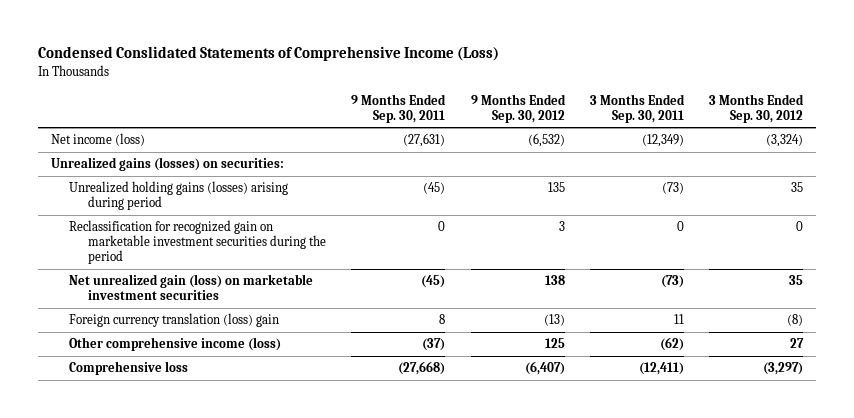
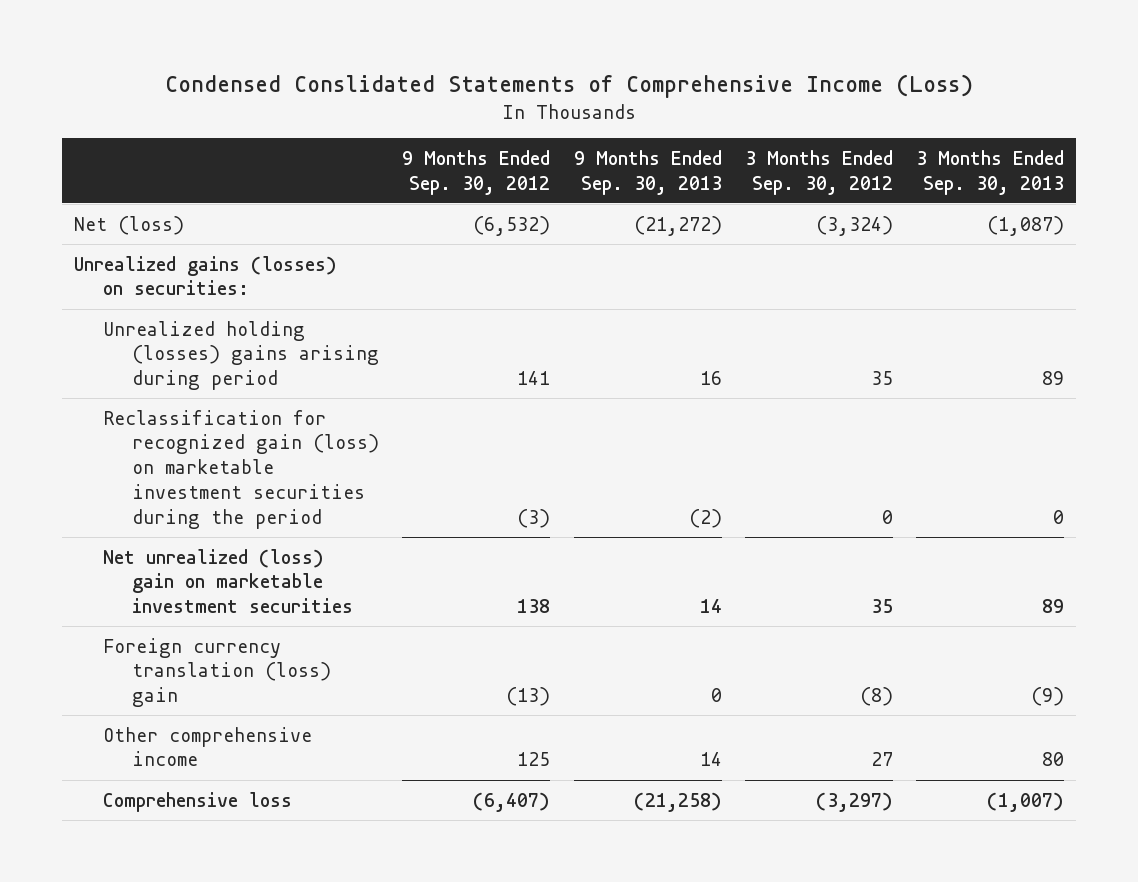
[351,93,447,123] 9 Months Ended Sep. 30, 2011 -> none
[590,93,686,123] 3 Months Ended Sep. 30, 2011 -> none
none -> [573,149,722,195] 9 Months Ended Sep. 30, 2013
none -> [916,149,1065,195] 3 Months Ended Sep. 30, 2013
[50,133,145,147] Net income (loss) -> [73,215,184,235] Net (loss)
[69,181,289,211] Unrealized holding gains (losses) arising during period -> [102,320,379,391] Unrealized holding (losses) gains arising during period
[547,182,565,193] 135 -> [517,371,551,386] 141
[69,220,327,265] Reclassification for recognized gain on marketable investment securities during the period -> [102,409,379,529] Reclassification for recognized gain (loss) on marketable investment securities during the period
[558,221,565,232] 3 -> [517,508,551,528] (3)
[69,274,314,301] Net unrealized gain (loss) on marketable investment securities -> [102,548,353,614] Net unrealized (loss) gain on marketable investment securities
[69,337,282,352] Other comprehensive income (loss) -> [102,726,312,767] Other comprehensive income

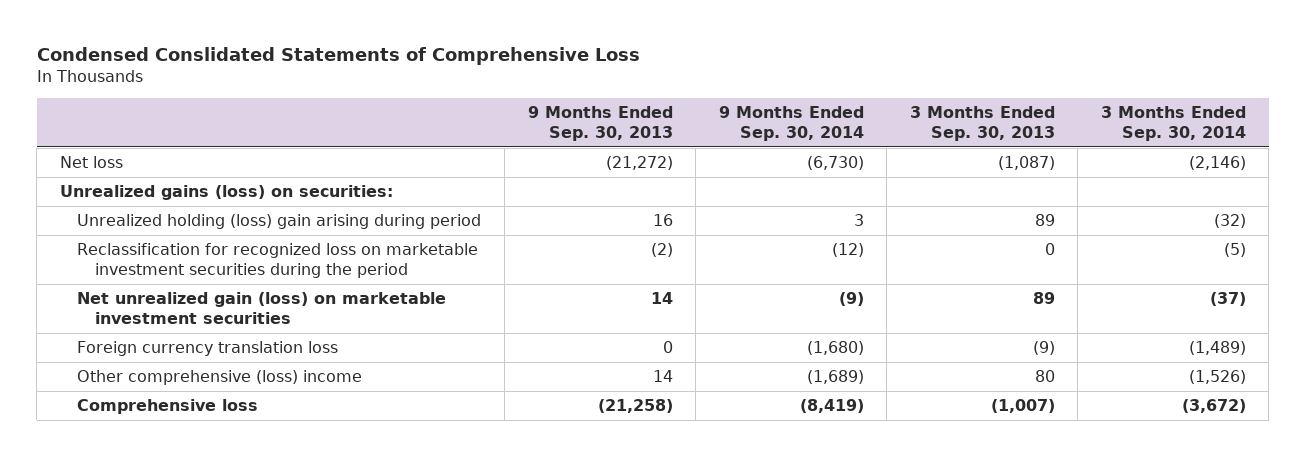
[165,74,974,99] Condensed Conslidated Statements of Comprehensive Income (Loss) -> [36,47,640,66] Condensed Conslidated Statements of Comprehensive Loss
[402,149,551,195] 9 Months Ended Sep. 30, 2012 -> none
[744,149,893,195] 3 Months Ended Sep. 30, 2012 -> none
none -> [718,106,864,141] 9 Months Ended Sep. 30, 2014
none -> [1100,106,1246,141] 3 Months Ended Sep. 30, 2014
[73,215,184,235] Net (loss) -> [59,156,123,169] Net loss
[73,255,337,296] Unrealized gains (losses) on securities: -> [59,185,393,201] Unrealized gains (loss) on securities:
[102,320,379,391] Unrealized holding (losses) gains arising during period -> [77,214,482,230] Unrealized holding (loss) gain arising during period
[102,409,379,529] Reclassification for recognized gain (loss) on marketable investment securities during the period -> [77,243,479,278] Reclassification for recognized loss on marketable investment securities during the period
[102,548,353,614] Net unrealized (loss) gain on marketable investment securities -> [77,292,447,324] Net unrealized gain (loss) on marketable investment securities
[102,637,331,708] Foreign currency translation (loss) gain -> [77,341,339,357] Foreign currency translation loss
[102,726,312,767] Other comprehensive income -> [77,370,363,386] Other comprehensive (loss) income

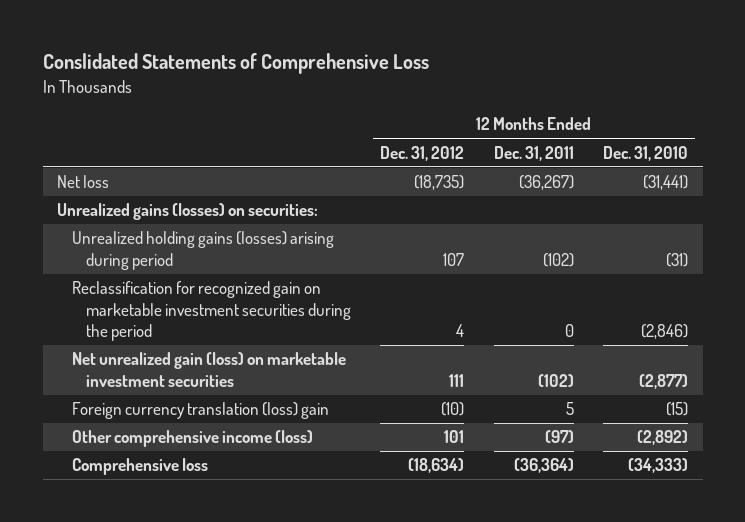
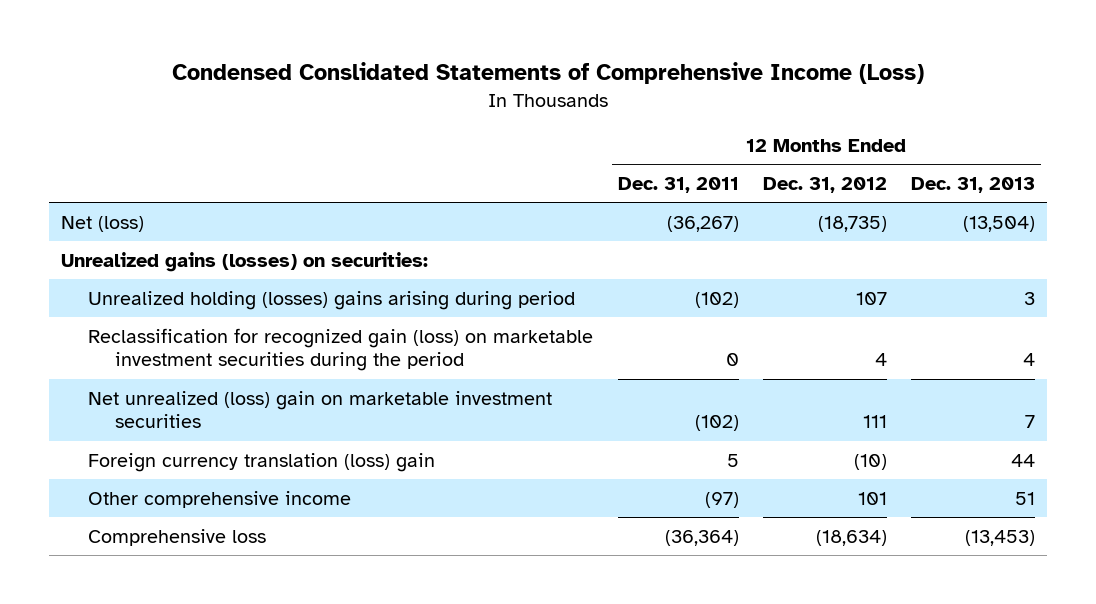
[42,53,429,75] Conslidated Statements of Comprehensive Loss -> [172,62,925,85] Condensed Conslidated Statements of Comprehensive Income (Loss)
[603,145,689,161] Dec. 31, 2010 -> none
none -> [910,177,1035,194] Dec. 31, 2013
[57,175,110,189] Net loss -> [61,215,145,232] Net (loss)
[71,231,334,270] Unrealized holding gains (losses) arising during period -> [88,290,576,310] Unrealized holding (losses) gains arising during period
[71,281,352,342] Reclassification for recognized gain on marketable investment securities during the period -> [88,327,594,372] Reclassification for recognized gain (loss) on marketable investment securities during the period
[71,352,346,387] Net unrealized gain (loss) on marketable investment securities -> [88,390,553,429] Net unrealized (loss) gain on marketable investment securities
[71,430,313,448] Other comprehensive income (loss) -> [88,490,352,508] Other comprehensive income

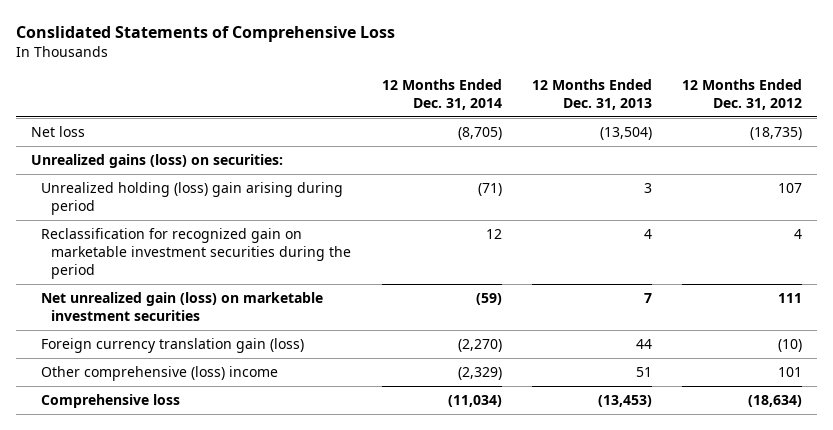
[172,62,925,85] Condensed Conslidated Statements of Comprehensive Income (Loss) -> [15,25,395,42] Conslidated Statements of Comprehensive Loss
[617,177,739,194] Dec. 31, 2011 -> none
none -> [381,78,502,110] 12 Months Ended Dec. 31, 2014
[61,215,145,232] Net (loss) -> [31,125,86,137] Net loss
[61,251,429,272] Unrealized gains (losses) on securities: -> [31,153,284,168] Unrealized gains (loss) on securities:
[88,290,576,310] Unrealized holding (losses) gains arising during period -> [41,181,344,216] Unrealized holding (loss) gain arising during period
[88,327,594,372] Reclassification for recognized gain (loss) on marketable investment securities during the period -> [41,227,352,280] Reclassification for recognized gain on marketable investment securities during the period
[88,390,553,429] Net unrealized (loss) gain on marketable investment securities -> [41,291,324,322] Net unrealized gain (loss) on marketable investment securities
[88,452,436,472] Foreign currency translation (loss) gain -> [41,337,305,353] Foreign currency translation gain (loss)
[88,490,352,508] Other comprehensive income -> [41,365,279,381] Other comprehensive (loss) income

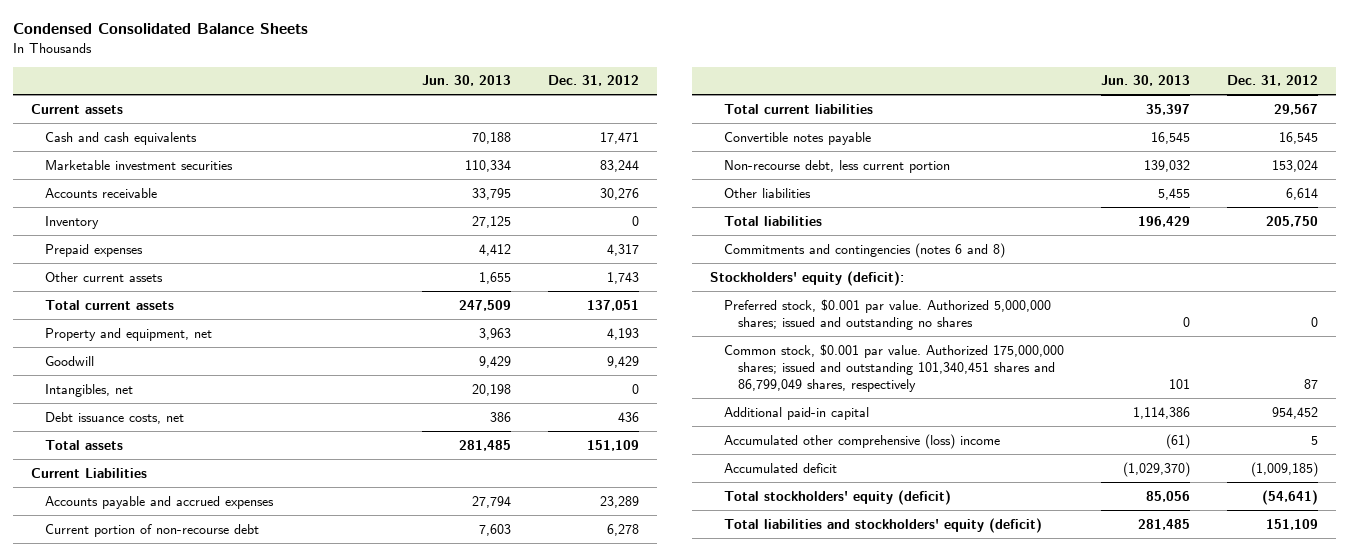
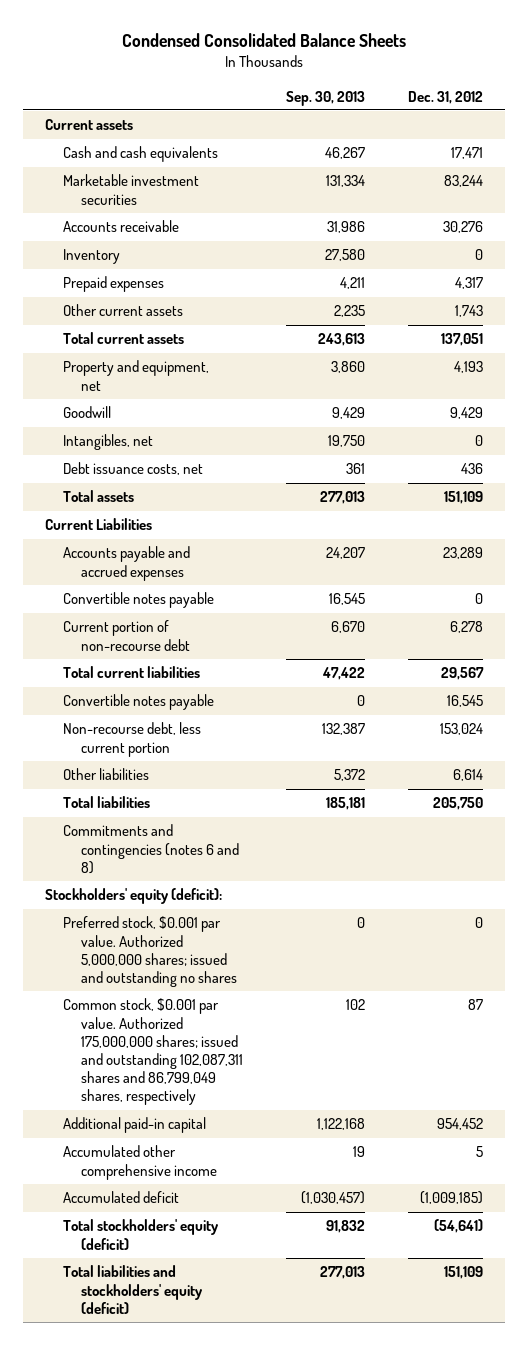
[422,75,512,87] Jun. 30, 2013 -> none
none -> [286,90,366,106] Sep. 30, 2013
none -> [63,592,215,609] Convertible notes payable
[724,343,1065,392] Common stock, $0.001 par value. Authorized 175,000,000 shares; issued and outstanding 101,340,451 shares and 86,799,049 shares, respectively -> [63,998,244,1106] Common stock, $0.001 par value. Authorized 175,000,000 shares; issued and outstanding 102,087,311 shares and 86,799,049 shares, respectively
[724,433,1001,449] Accumulated other comprehensive (loss) income -> [63,1145,218,1180] Accumulated other comprehensive income

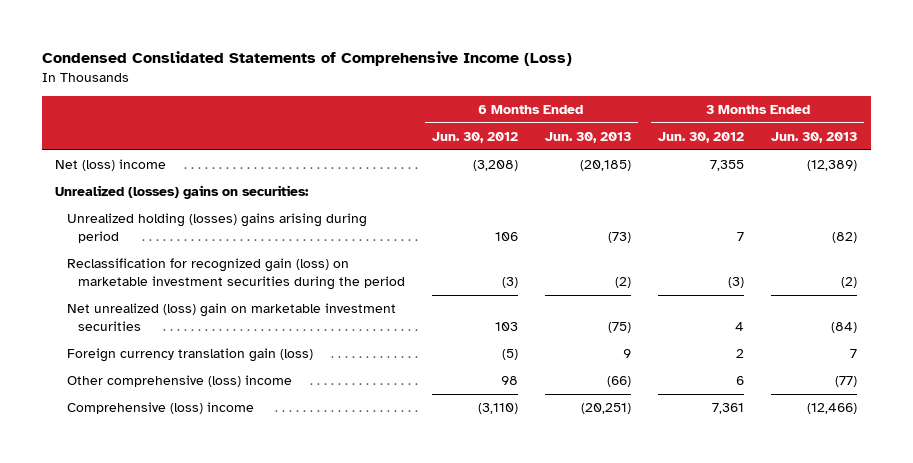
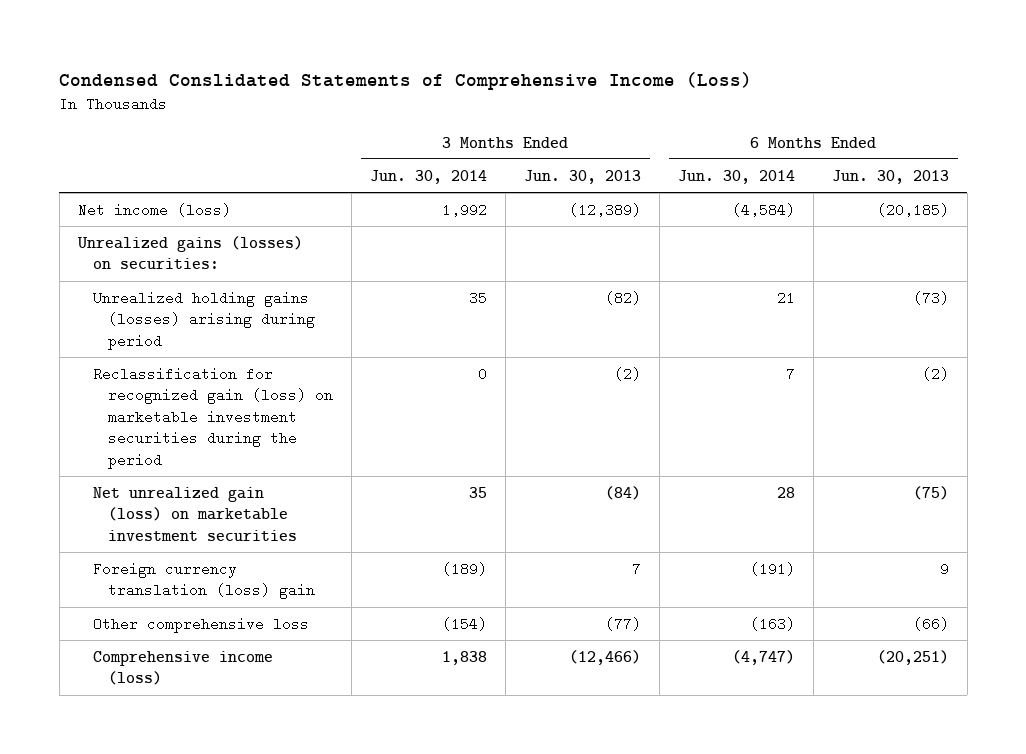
[431,132,518,144] Jun. 30, 2012 -> none
[658,132,745,144] Jun. 30, 2012 -> none
none -> [369,169,487,184] Jun. 30, 2014
none -> [677,169,795,184] Jun. 30, 2014
[55,159,167,172] Net (loss) income -> [77,202,231,217] Net income (loss)
[55,185,310,200] Unrealized (losses) gains on securities: -> [76,235,303,270] Unrealized gains (losses) on securities:
[66,213,367,243] Unrealized holding (losses) gains arising during period -> [92,290,315,350] Unrealized holding gains (losses) arising during period
[66,303,396,331] Net unrealized (loss) gain on marketable investment securities -> [92,486,297,541] Net unrealized gain (loss) on marketable investment securities
[66,348,313,363] Foreign currency translation gain (loss) -> [92,561,315,600] Foreign currency translation (loss) gain
[66,375,292,388] Other comprehensive (loss) income -> [92,616,309,633] Other comprehensive loss
[66,402,254,415] Comprehensive (loss) income -> [92,650,273,686] Comprehensive income (loss)

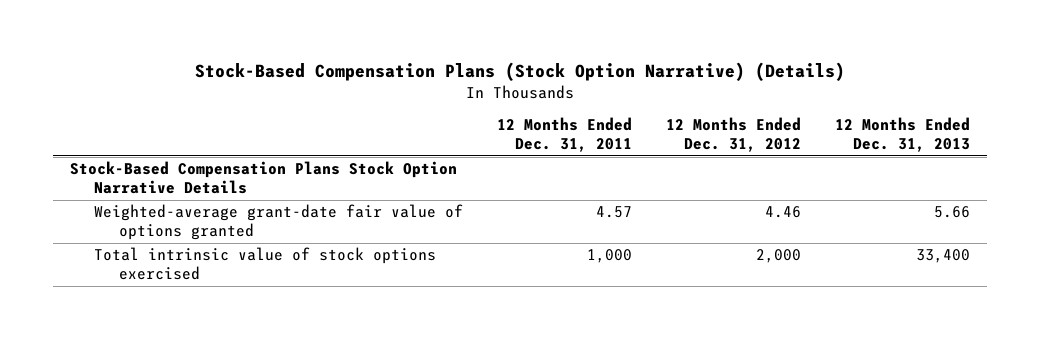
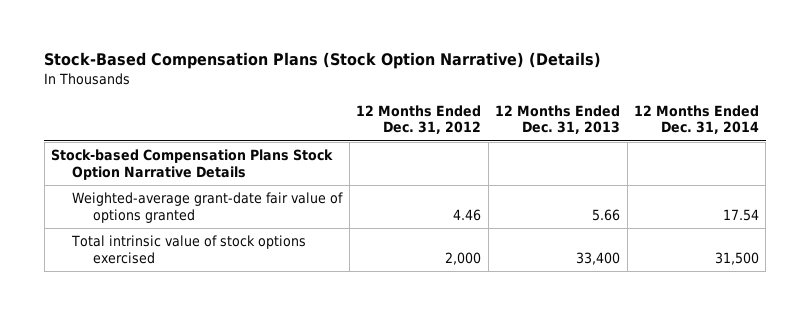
[497,117,633,153] 12 Months Ended Dec. 31, 2011 -> none
none -> [633,104,759,135] 12 Months Ended Dec. 31, 2014
[69,161,457,195] Stock-Based Compensation Plans Stock Option Narrative Details -> [51,149,334,181] Stock-based Compensation Plans Stock Option Narrative Details

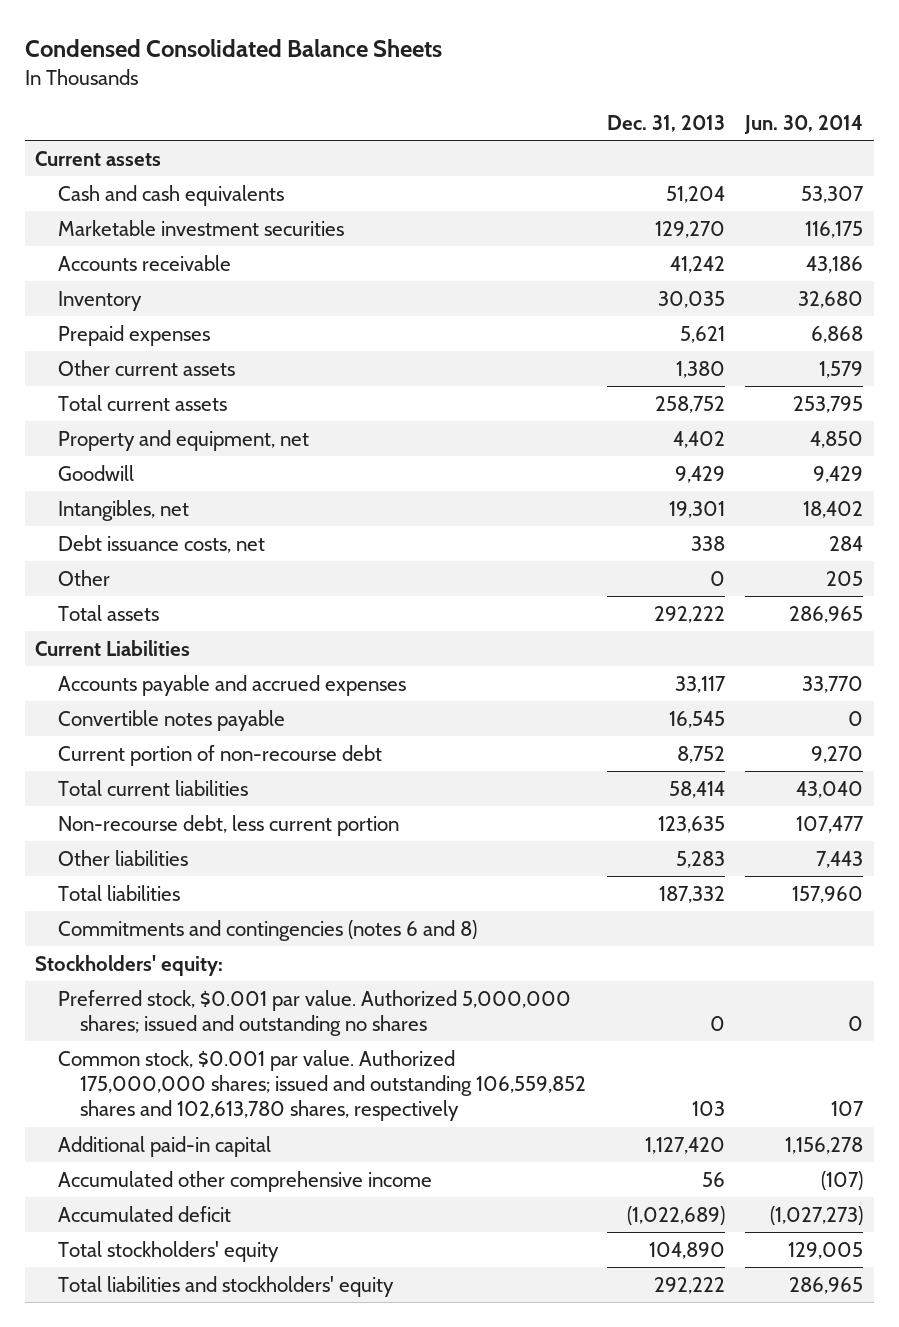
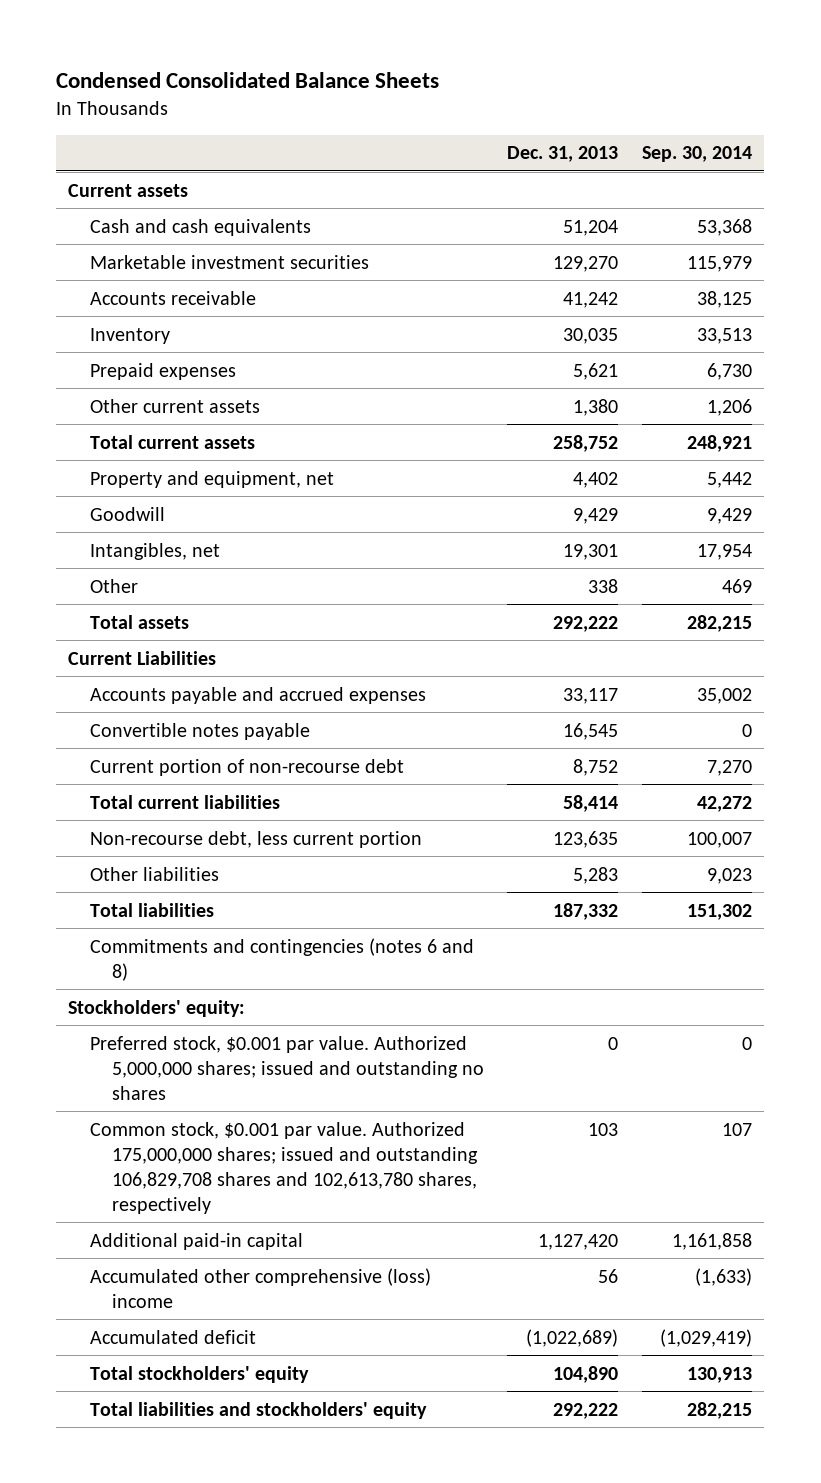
[744,115,864,135] Jun. 30, 2014 -> none
none -> [642,146,753,163] Sep. 30, 2014
[57,534,265,553] Debt issuance costs, net -> none
[709,570,725,586] 0 -> [588,578,619,593] 338
[57,1049,586,1122] Common stock, $0.001 par value. Authorized 175,000,000 shares; issued and outstanding 106,559,852 shares and 102,613,780 shares, respectively -> [89,1121,478,1214] Common stock, $0.001 par value. Authorized 175,000,000 shares; issued and outstanding 106,829,708 shares and 102,613,780 shares, respectively
[57,1170,432,1192] Accumulated other comprehensive income -> [89,1267,431,1308] Accumulated other comprehensive (loss) income

